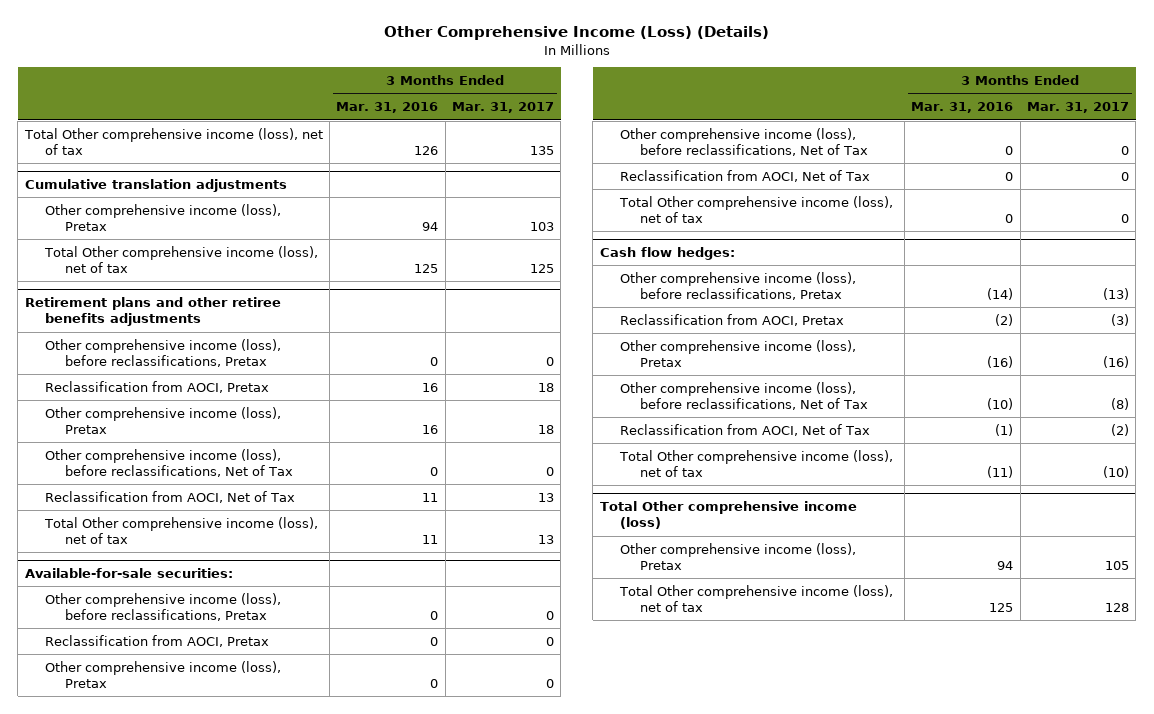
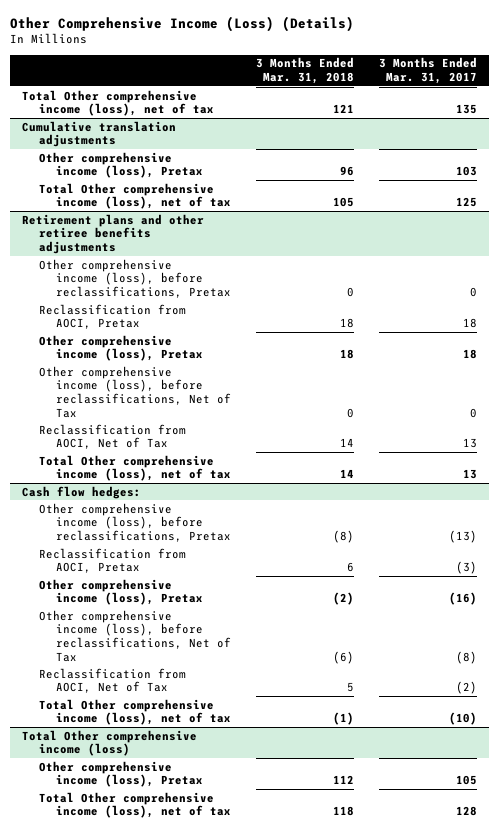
[336,102,439,114] Mar. 31, 2016 -> none
none -> [255,57,354,85] 3 Months Ended Mar. 31, 2018
[24,567,233,578] Available-for-sale securities: -> none
[44,592,281,621] Other comprehensive income (loss), before reclassifications, Pretax -> none
[44,634,269,647] Reclassification from AOCI, Pretax -> none
[44,660,281,688] Other comprehensive income (loss), Pretax -> none
[619,127,868,156] Other comprehensive income (loss), before reclassifications, Net of Tax -> none
[619,169,870,182] Reclassification from AOCI, Net of Tax -> none
[618,195,893,223] Total Other comprehensive income (loss), net of tax -> none

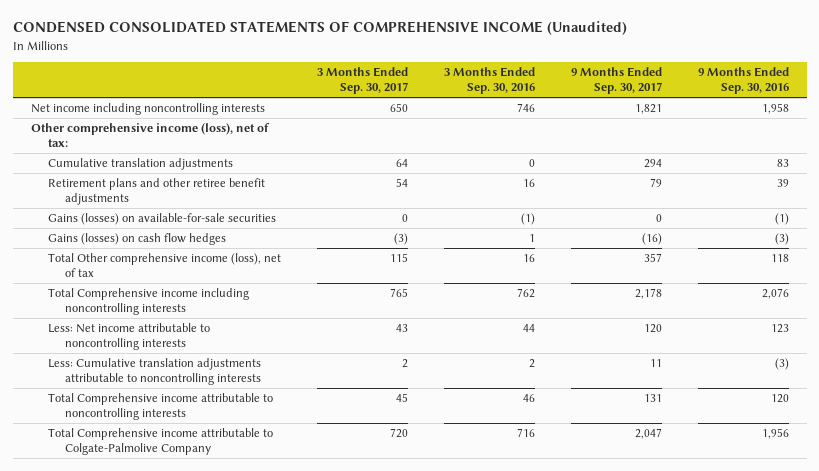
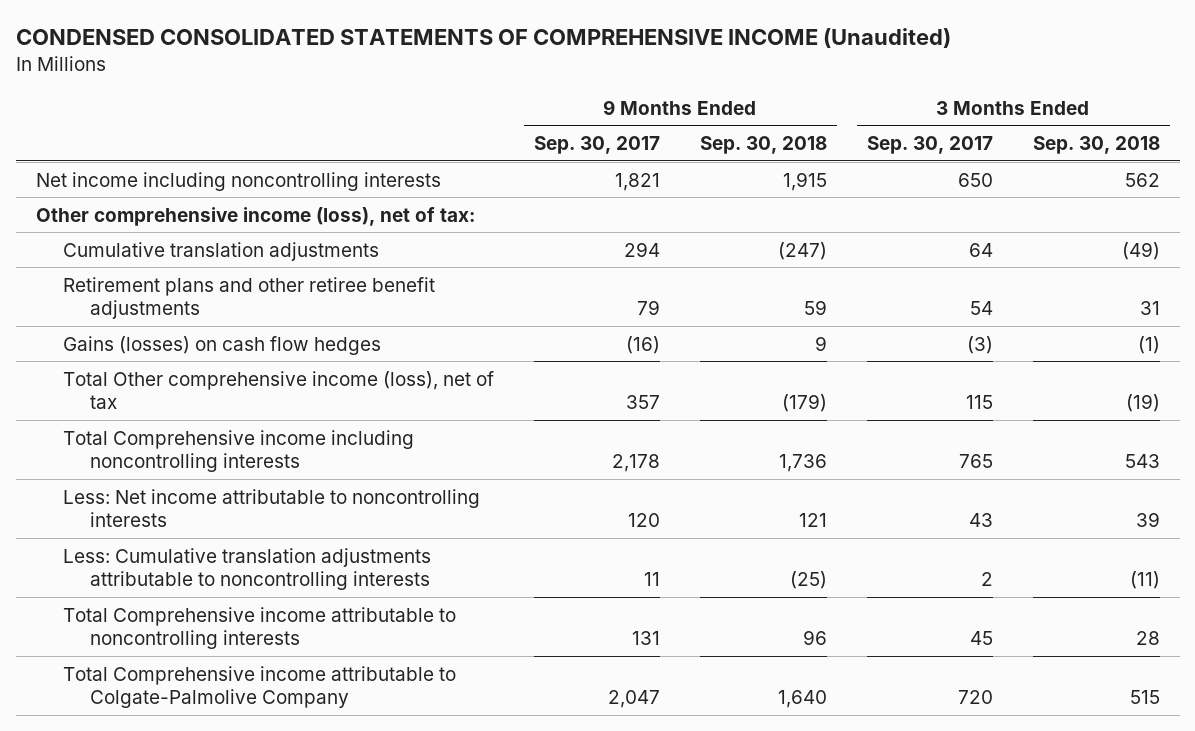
[443,67,535,95] 3 Months Ended Sep. 30, 2016 -> none
[697,67,789,95] 9 Months Ended Sep. 30, 2016 -> none
none -> [699,135,827,154] Sep. 30, 2018
none -> [1032,135,1160,154] Sep. 30, 2018
[47,213,276,226] Gains (losses) on available-for-sale securities -> none

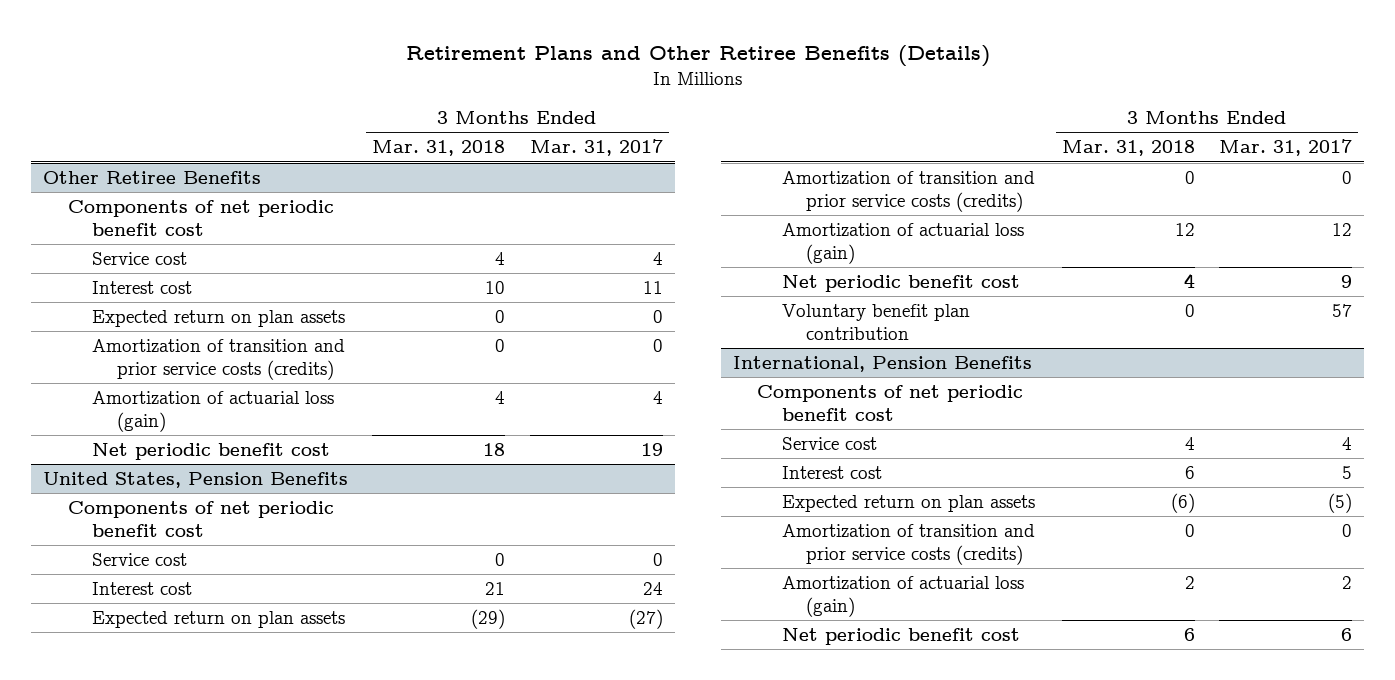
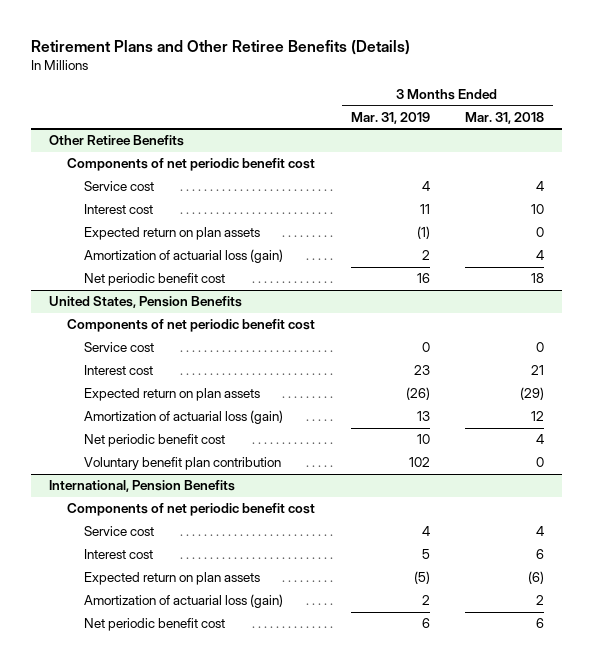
[529,139,663,157] Mar. 31, 2017 -> none
none -> [350,111,430,124] Mar. 31, 2019
[92,339,346,380] Amortization of transition and prior service costs (credits) -> none
[781,171,1035,212] Amortization of transition and prior service costs (credits) -> none
[781,524,1035,565] Amortization of transition and prior service costs (credits) -> none

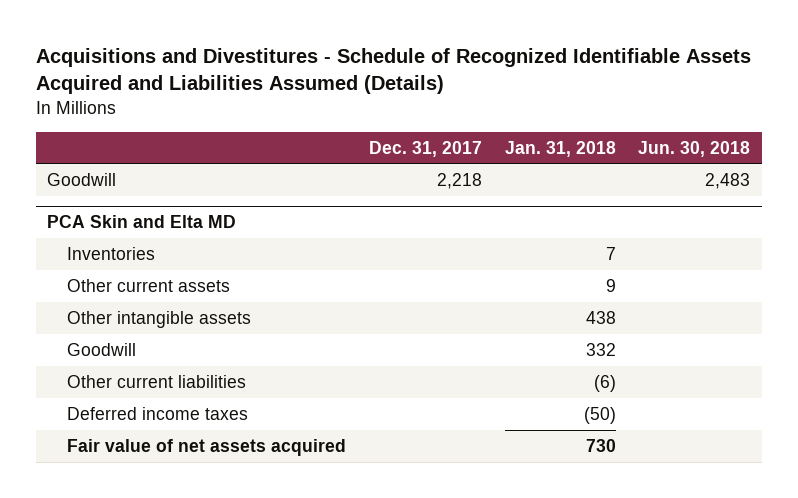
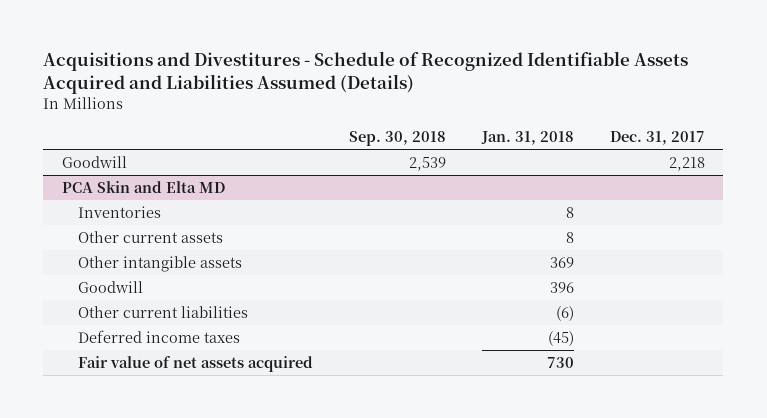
[638,140,751,157] Jun. 30, 2018 -> none
none -> [348,130,446,146] Sep. 30, 2018
[605,246,616,260] 7 -> [566,207,575,219] 8
[605,278,616,292] 9 -> [566,232,575,244] 8
[585,310,616,324] 438 -> [550,257,575,269] 369
[585,342,616,356] 332 -> [550,282,575,294] 396
[583,406,616,424] (50) -> [548,331,575,347] (45)

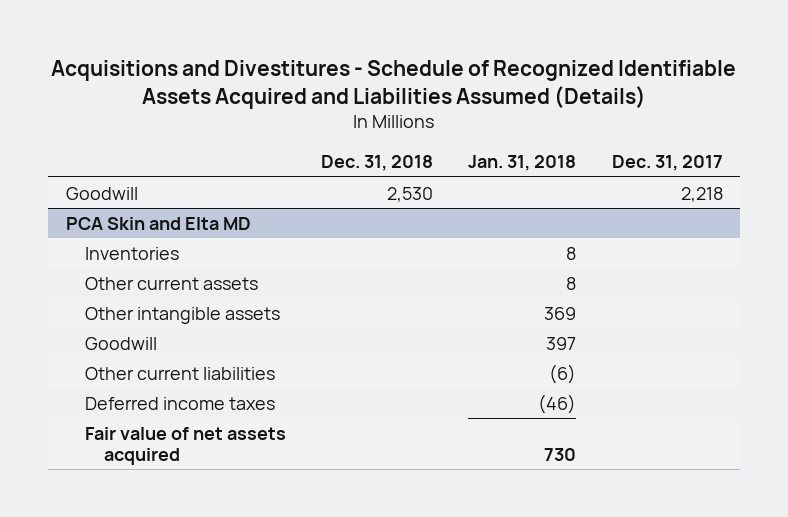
[348,130,446,146] Sep. 30, 2018 -> none
none -> [321,155,434,172] Dec. 31, 2018
[550,282,575,294] 396 -> [546,336,577,350] 397
[548,331,575,347] (45) -> [538,393,577,414] (46)

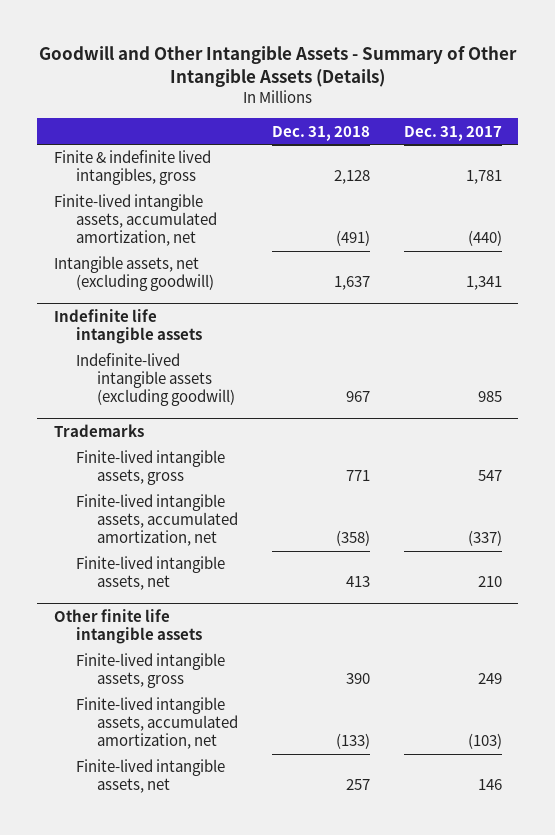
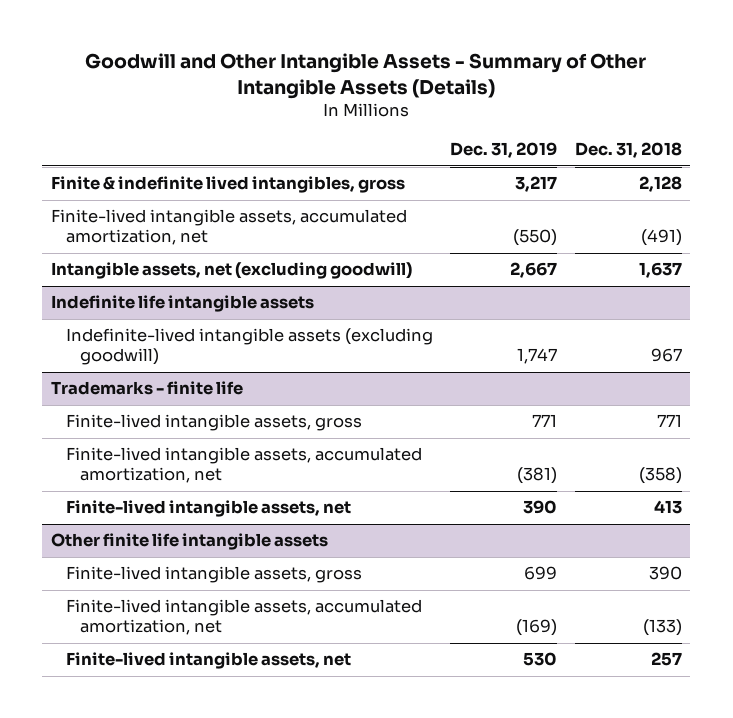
[403,125,502,141] Dec. 31, 2017 -> none
none -> [450,142,558,159] Dec. 31, 2019
[53,424,144,438] Trademarks -> [51,381,244,396] Trademarks - finite life

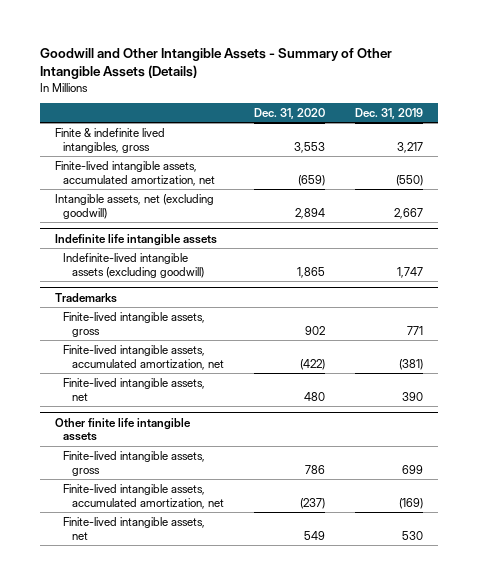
[574,142,682,159] Dec. 31, 2018 -> none
none -> [253,107,325,119] Dec. 31, 2020
[51,381,244,396] Trademarks - finite life -> [55,292,118,303] Trademarks

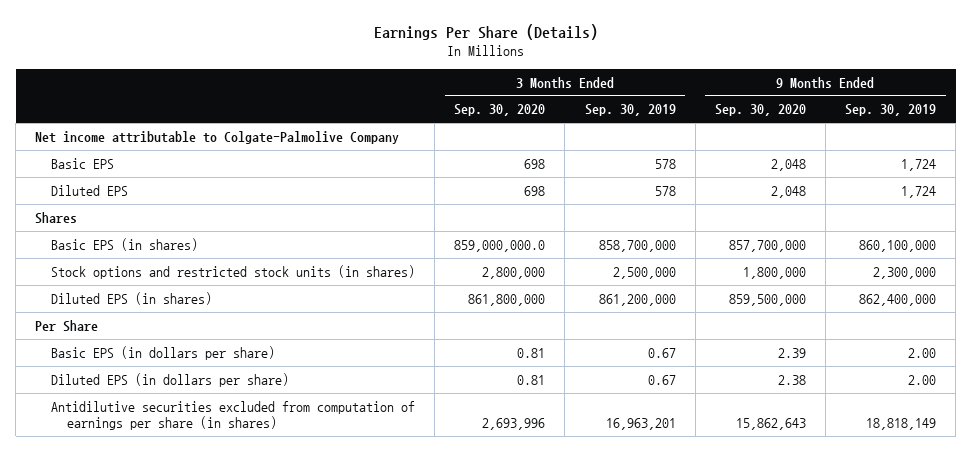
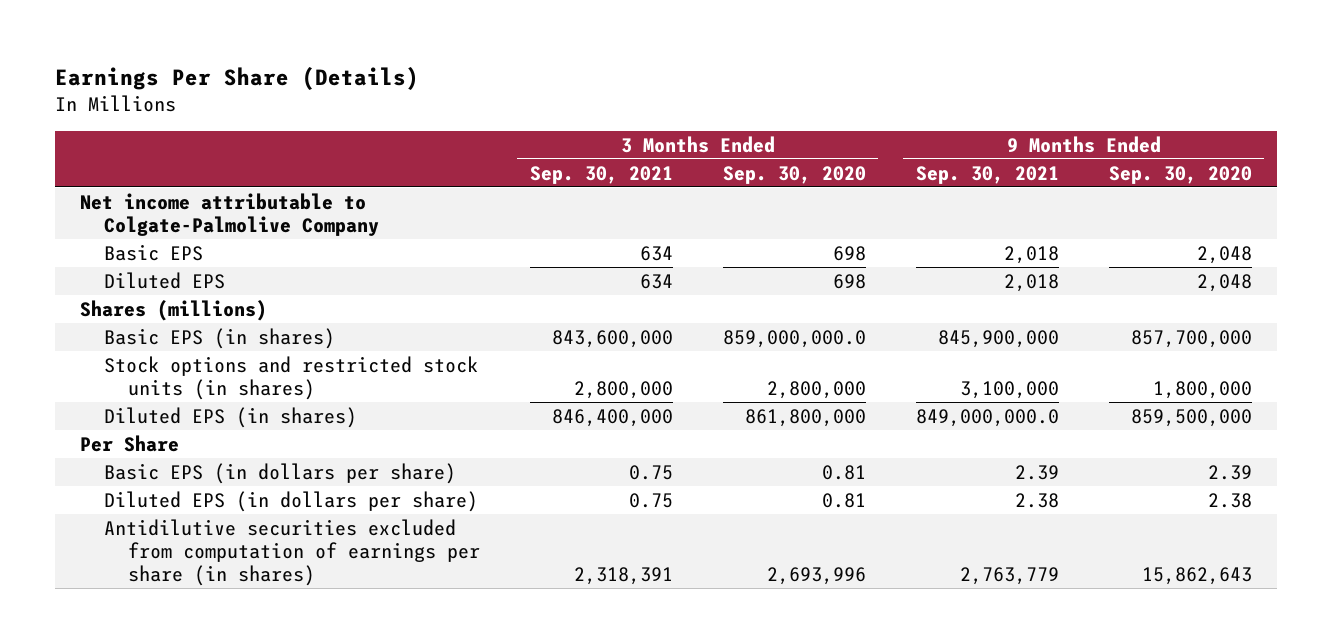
[584,104,676,117] Sep. 30, 2019 -> none
[845,104,937,117] Sep. 30, 2019 -> none
none -> [529,165,673,184] Sep. 30, 2021
none -> [915,165,1059,184] Sep. 30, 2021
[35,211,78,224] Shares -> [80,299,268,321] Shares (millions)

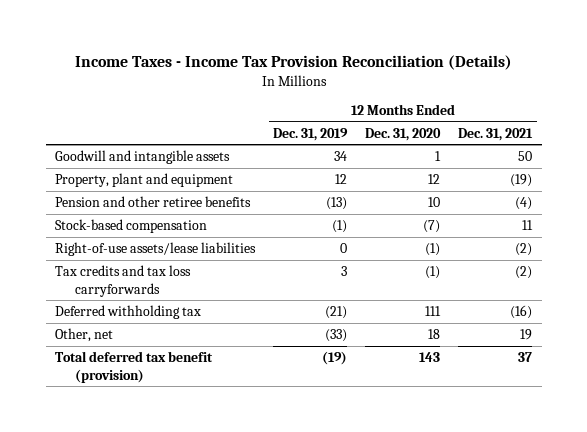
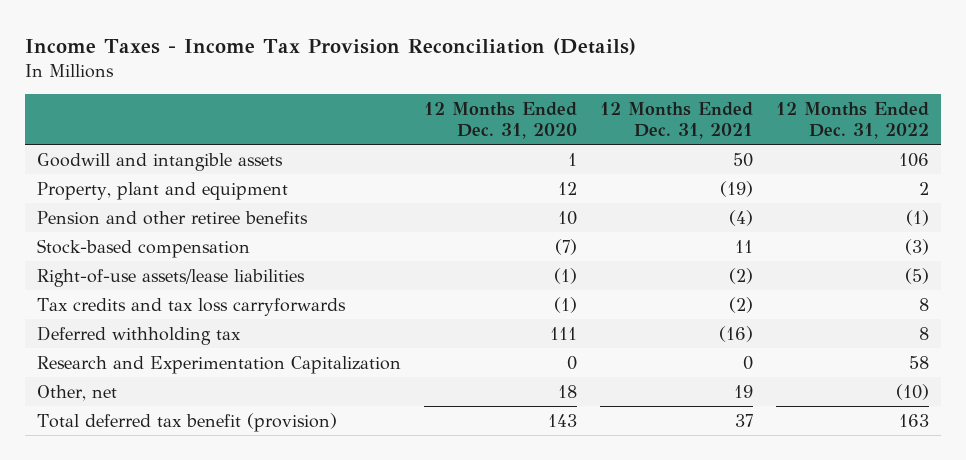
[273,127,349,141] Dec. 31, 2019 -> none
none -> [776,102,930,139] 12 Months Ended Dec. 31, 2022
none -> [36,355,401,374] Research and Experimentation Capitalization

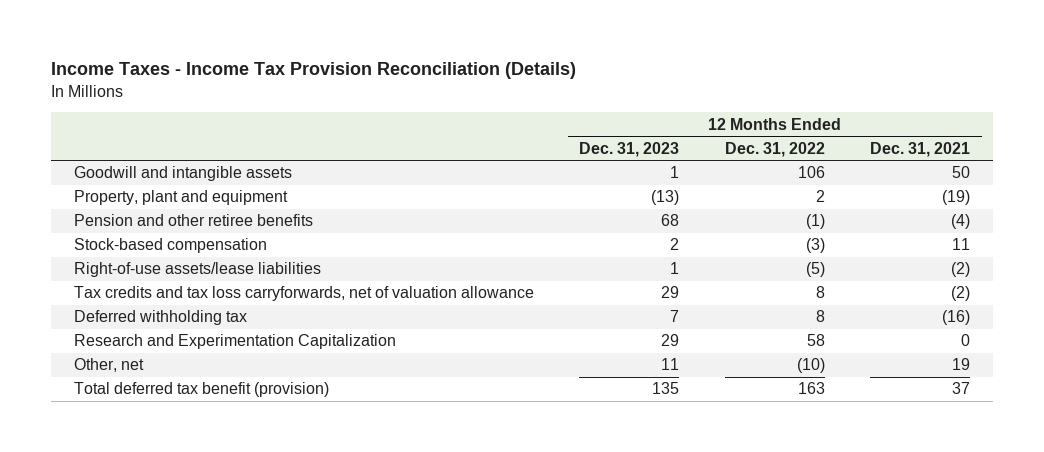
[423,102,577,139] 12 Months Ended Dec. 31, 2020 -> none
none -> [579,141,680,157] Dec. 31, 2023
[36,297,346,316] Tax credits and tax loss carryforwards -> [73,286,534,302] Tax credits and tax loss carryforwards, net of valuation allowance

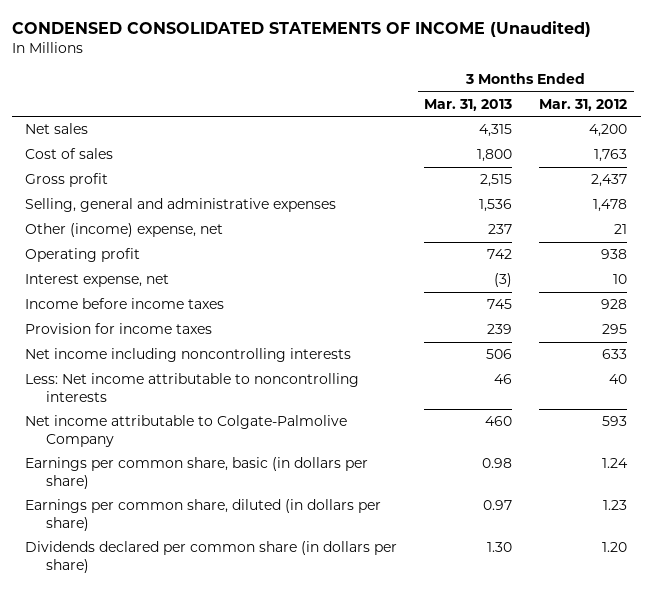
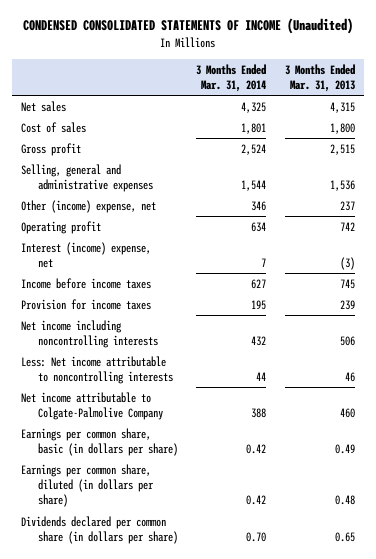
[539,98,628,111] Mar. 31, 2012 -> none
none -> [196,63,267,92] 3 Months Ended Mar. 31, 2014
[25,274,170,288] Interest expense, net -> [21,241,152,268] Interest (income) expense, net
[482,458,513,469] 0.98 -> [334,443,355,454] 0.49
[483,500,513,511] 0.97 -> [334,494,355,505] 0.48
[487,542,513,553] 1.30 -> [334,531,355,542] 0.65

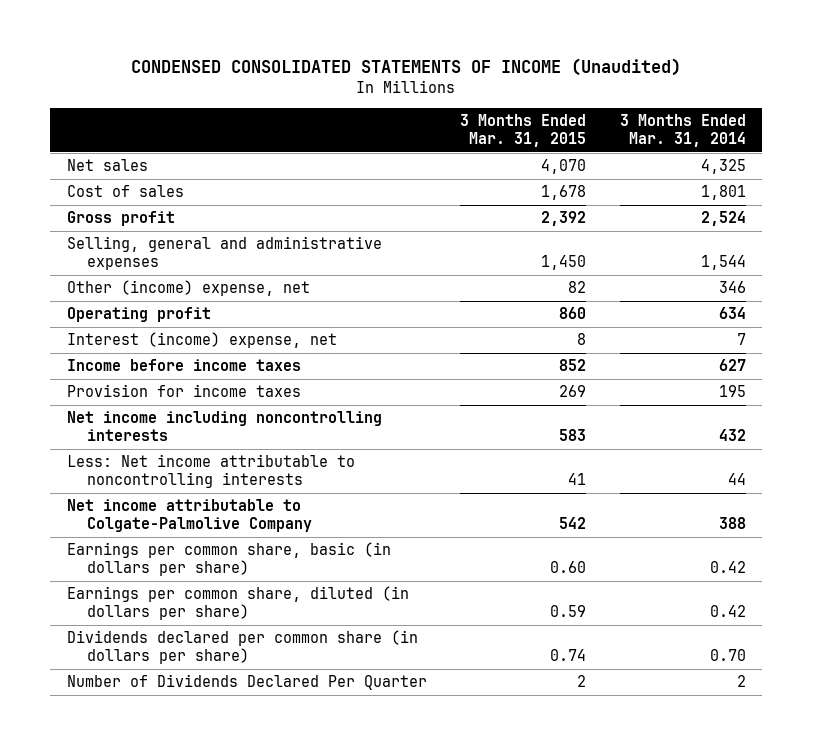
[284,63,355,92] 3 Months Ended Mar. 31, 2013 -> none
none -> [460,114,587,147] 3 Months Ended Mar. 31, 2015
none -> [66,674,427,691] Number of Dividends Declared Per Quarter

